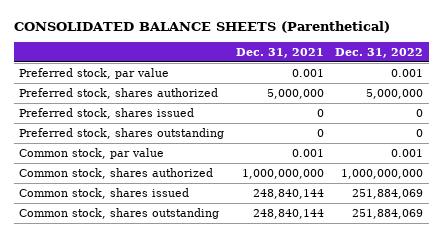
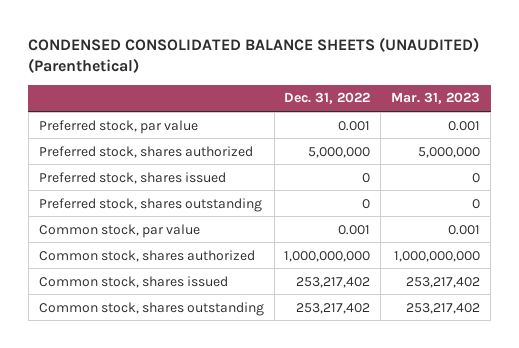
[13,20,390,33] CONSOLIDATED BALANCE SHEETS (Parenthetical) -> [28,36,480,74] CONDENSED CONSOLIDATED BALANCE SHEETS (UNAUDITED) (Parenthetical)
[235,47,324,58] Dec. 31, 2021 -> none
none -> [391,92,481,105] Mar. 31, 2023
[352,188,424,199] 251,884,069 -> [296,276,371,288] 253,217,402
[352,208,424,219] 251,884,069 -> [296,302,371,314] 253,217,402

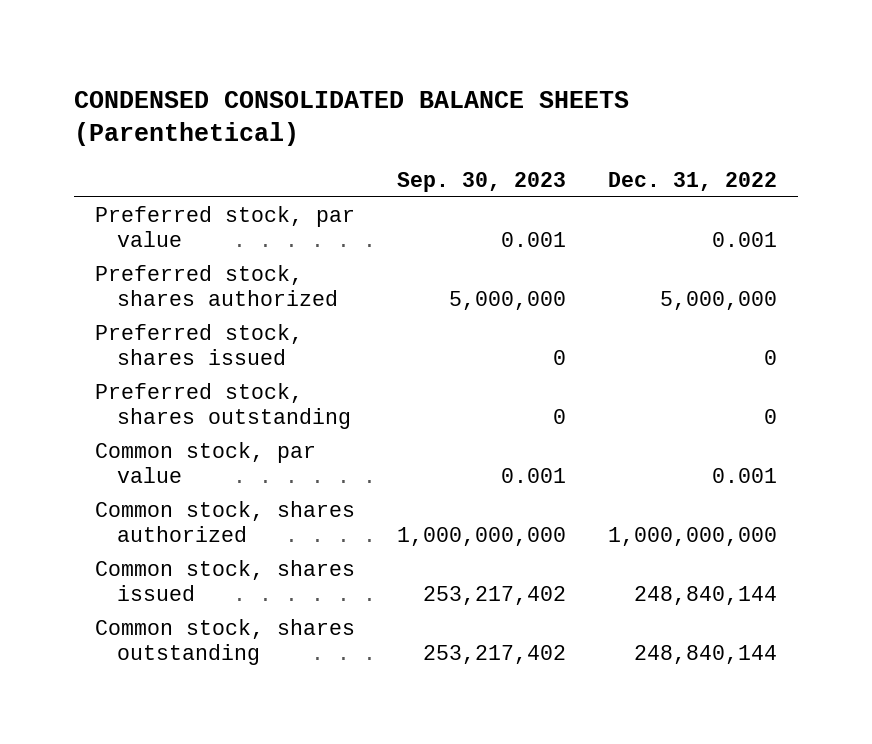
[28,36,480,74] CONDENSED CONSOLIDATED BALANCE SHEETS (UNAUDITED) (Parenthetical) -> [74,90,630,147] CONDENSED CONSOLIDATED BALANCE SHEETS (Parenthetical)
[391,92,481,105] Mar. 31, 2023 -> none
none -> [397,171,567,192] Sep. 30, 2023
[296,276,371,288] 253,217,402 -> [633,586,777,606] 248,840,144
[296,302,371,314] 253,217,402 -> [633,645,777,665] 248,840,144

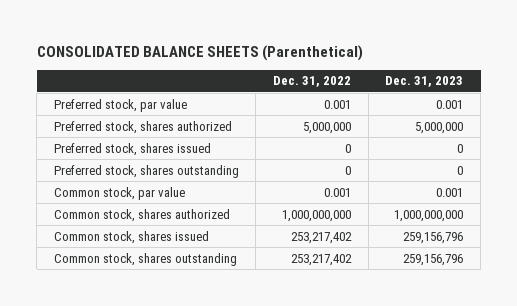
[74,90,630,147] CONDENSED CONSOLIDATED BALANCE SHEETS (Parenthetical) -> [36,44,363,61] CONSOLIDATED BALANCE SHEETS (Parenthetical)
[397,171,567,192] Sep. 30, 2023 -> none
none -> [385,76,464,88] Dec. 31, 2023
[633,586,777,606] 248,840,144 -> [291,231,353,244] 253,217,402
[633,645,777,665] 248,840,144 -> [291,253,353,266] 253,217,402

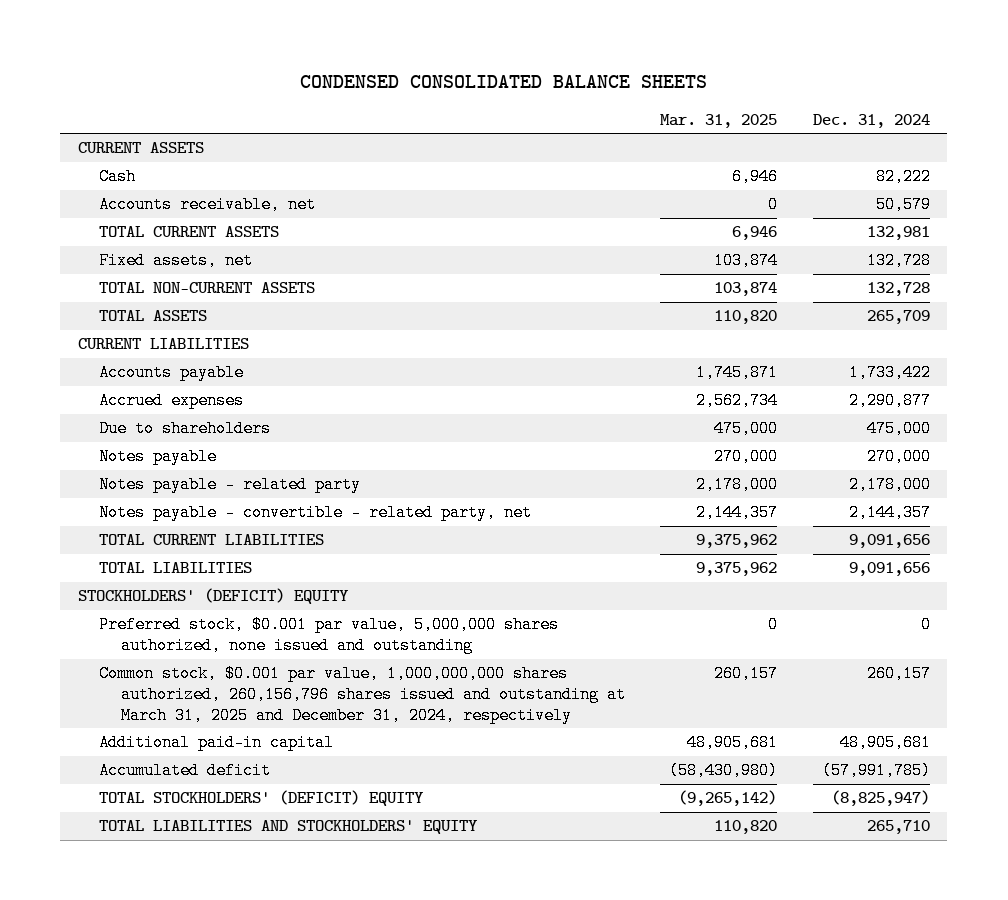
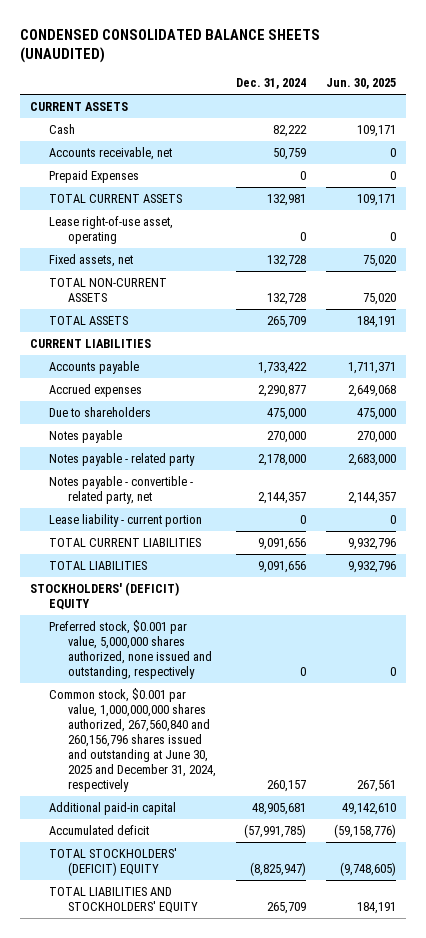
[299,74,707,88] CONDENSED CONSOLIDATED BALANCE SHEETS -> [20,28,321,64] CONDENSED CONSOLIDATED BALANCE SHEETS (UNAUDITED)
[660,113,778,128] Mar. 31, 2025 -> none
none -> [326,78,397,90] Jun. 30, 2025
[875,196,931,214] 50,579 -> [273,147,307,160] 50,759
none -> [49,169,140,183] Prepaid Expenses
none -> [49,215,174,244] Lease right-of-use asset, operating
none -> [49,513,203,527] Lease liability - current portion
[99,616,560,655] Preferred stock, $0.001 par value, 5,000,000 shares authorized, none issued and outstanding -> [49,619,212,679] Preferred stock, $0.001 par value, 5,000,000 shares authorized, none issued and outstanding, respectively
[99,665,626,724] Common stock, $0.001 par value, 1,000,000,000 shares authorized, 260,156,796 shares issued and outstanding at March 31, 2025 and December 31, 2024, respectively -> [49,687,216,792] Common stock, $0.001 par value, 1,000,000,000 shares authorized, 267,560,840 and 260,156,796 shares issued and outstanding at June 30, 2025 and December 31, 2024, respectively
[866,820,930,835] 265,710 -> [267,901,307,914] 265,709

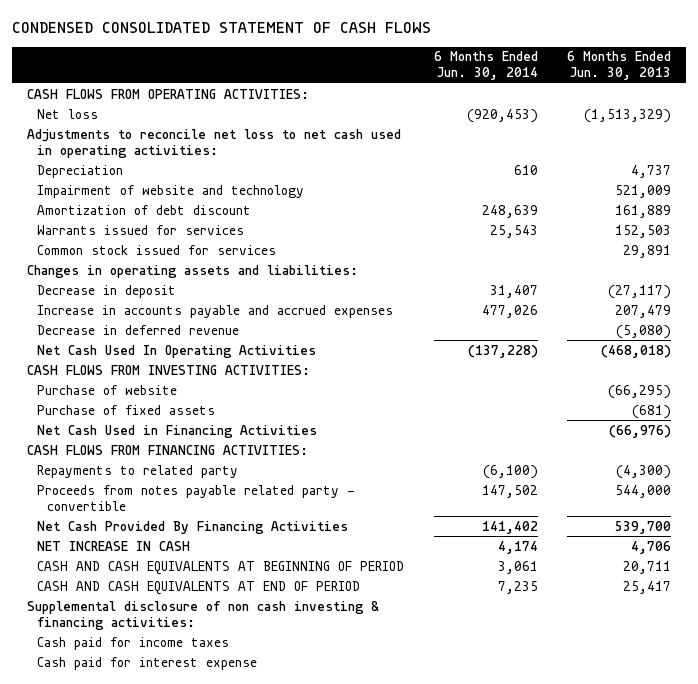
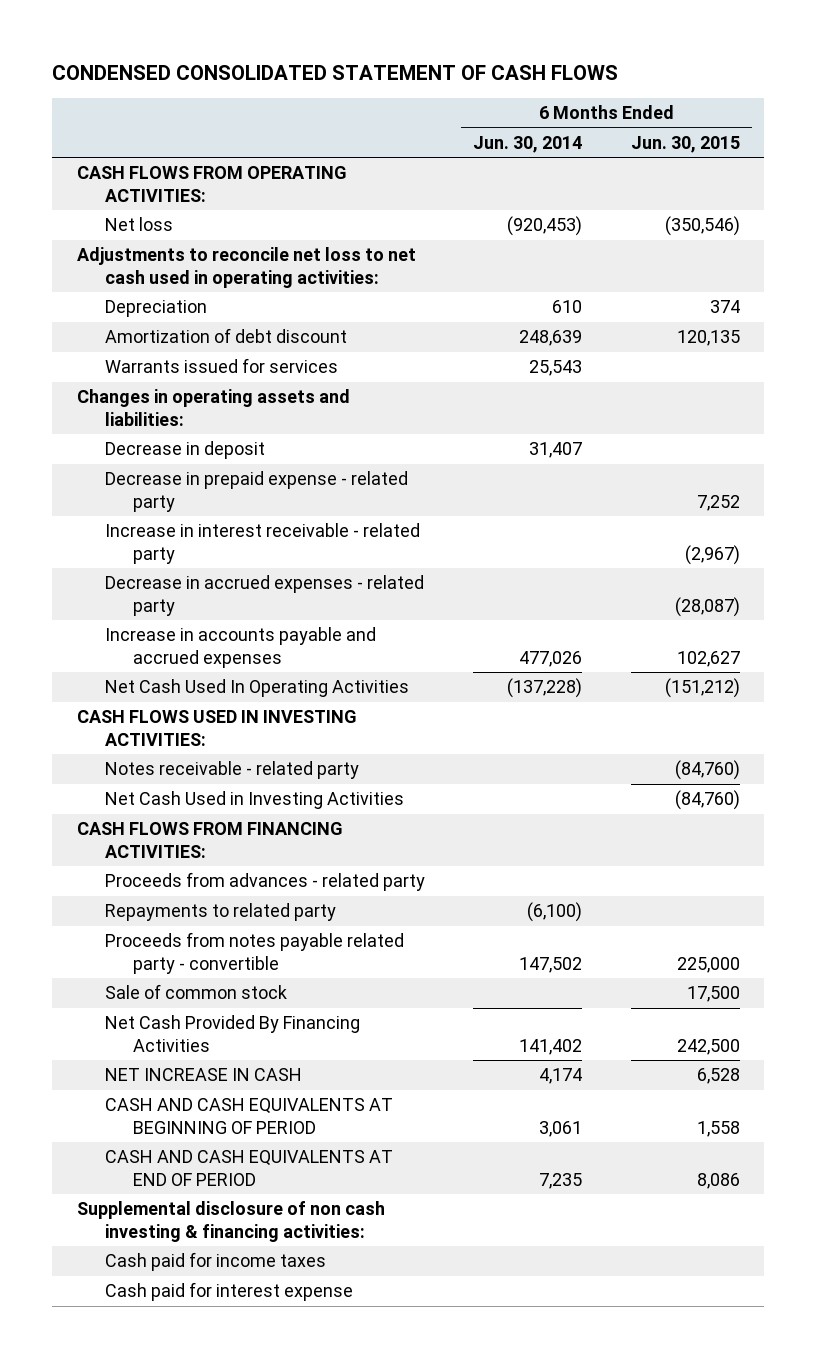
[566,51,671,81] 6 Months Ended Jun. 30, 2013 -> none
none -> [630,135,740,153] Jun. 30, 2015
[37,184,305,198] Impairment of website and technology -> none
[37,244,277,255] Common stock issued for services -> none
none -> [104,471,408,512] Decrease in prepaid expense - related party
none -> [104,523,420,564] Increase in interest receivable - related party
none -> [104,575,424,616] Decrease in accrued expenses - related party
[37,324,240,335] Decrease in deferred revenue -> none
[37,384,178,395] Purchase of website -> none
[37,404,216,415] Purchase of fixed assets -> none
[27,364,311,375] CASH FLOWS FROM INVESTING ACTIVITIES: -> [76,710,357,746] CASH FLOWS USED IN INVESTING ACTIVITIES:
none -> [104,761,359,780] Notes receivable - related party
[37,424,318,438] Net Cash Used in Financing Activities -> [104,791,404,810] Net Cash Used in Investing Activities
none -> [104,872,425,892] Proceeds from advances - related party
none -> [104,984,287,1000] Sale of common stock

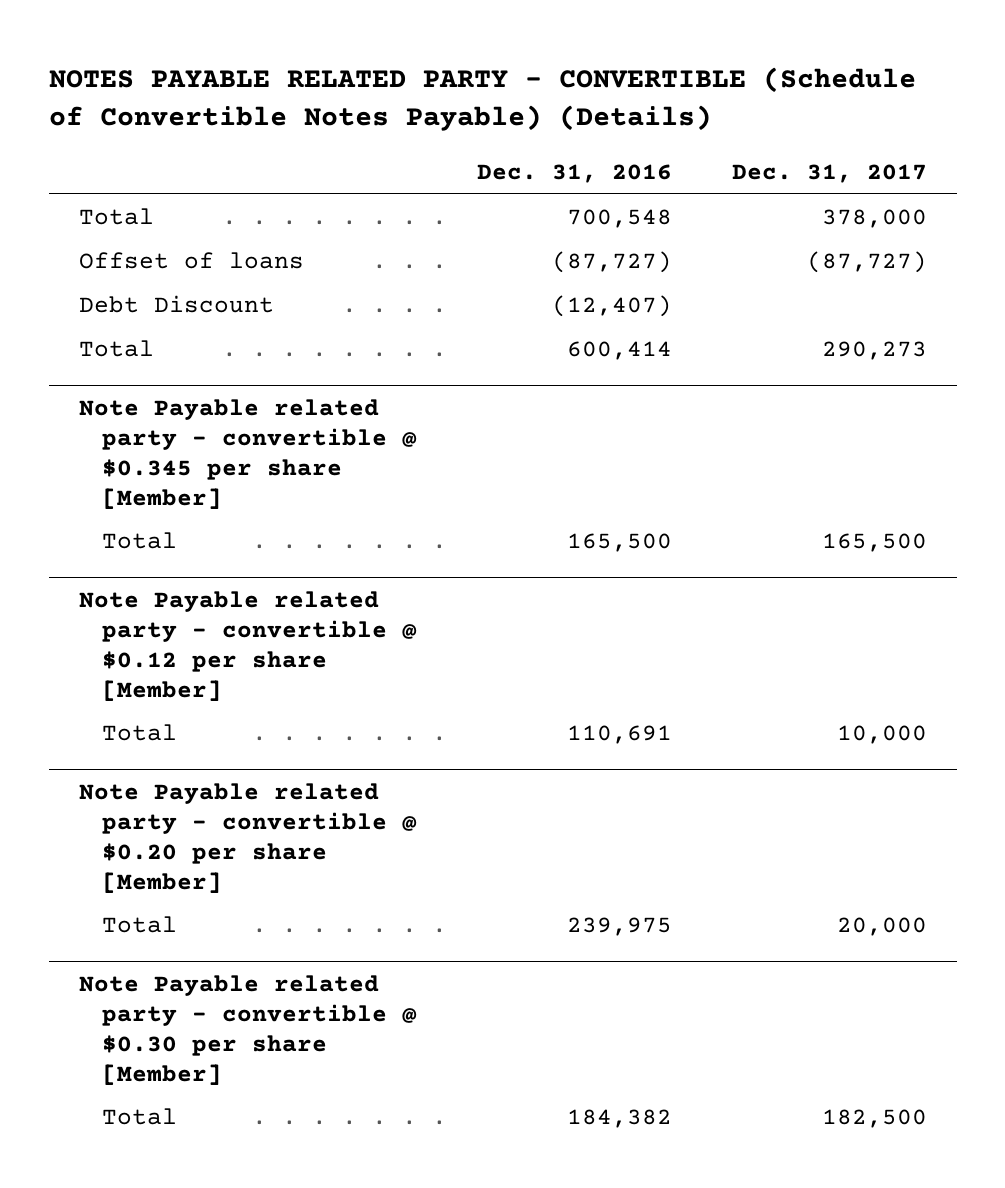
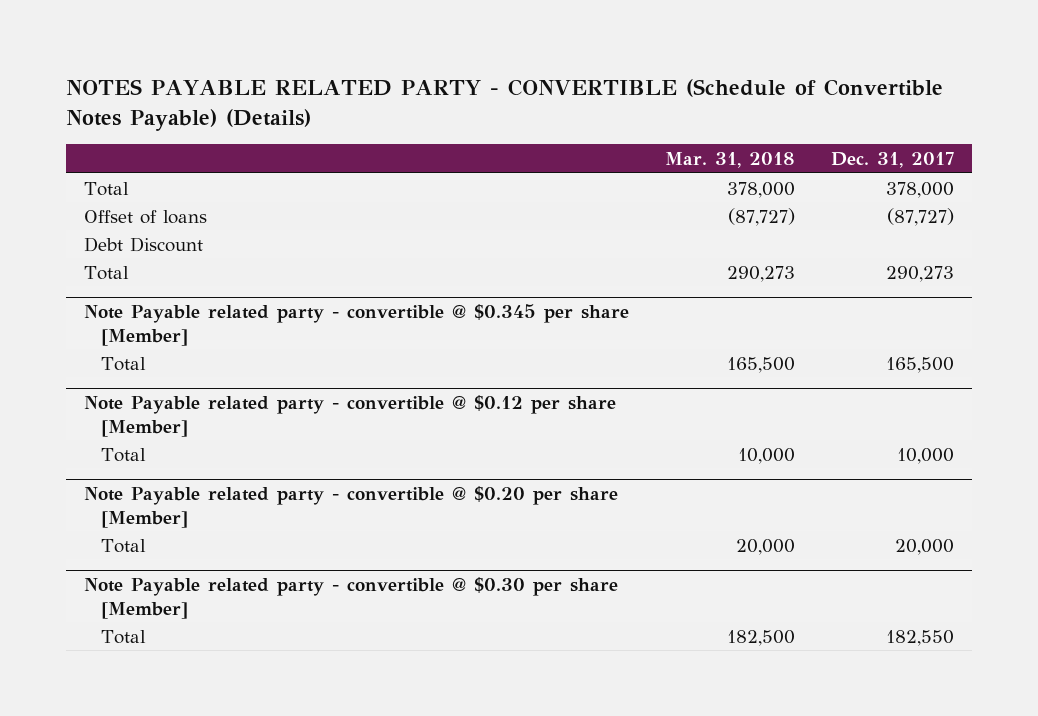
[476,163,672,183] Dec. 31, 2016 -> none
none -> [664,152,795,169] Mar. 31, 2018
[821,1108,927,1128] 182,500 -> [885,629,954,646] 182,550

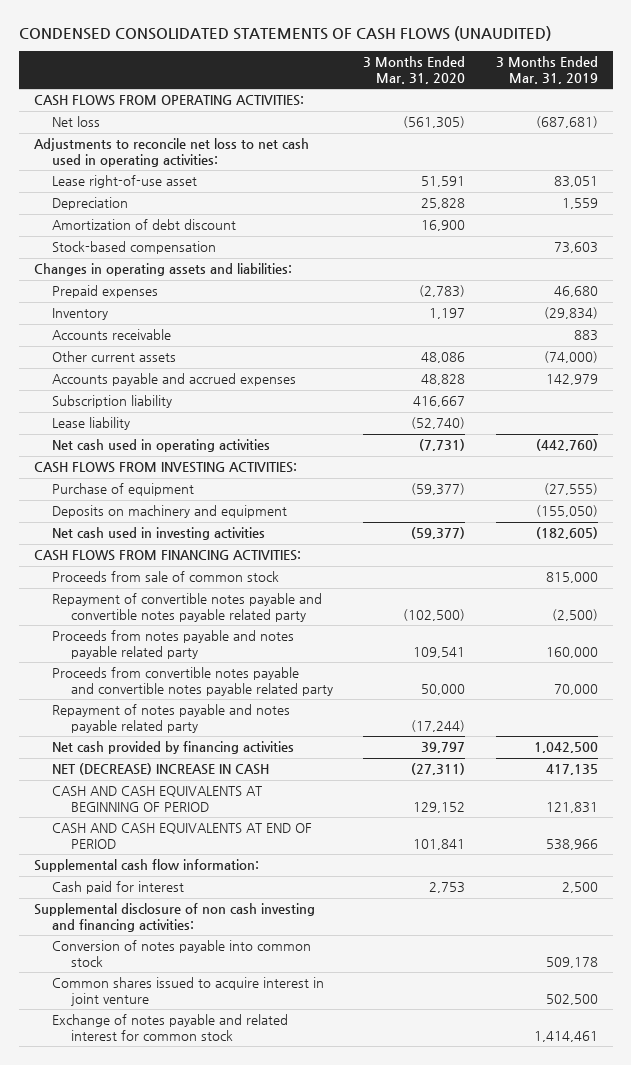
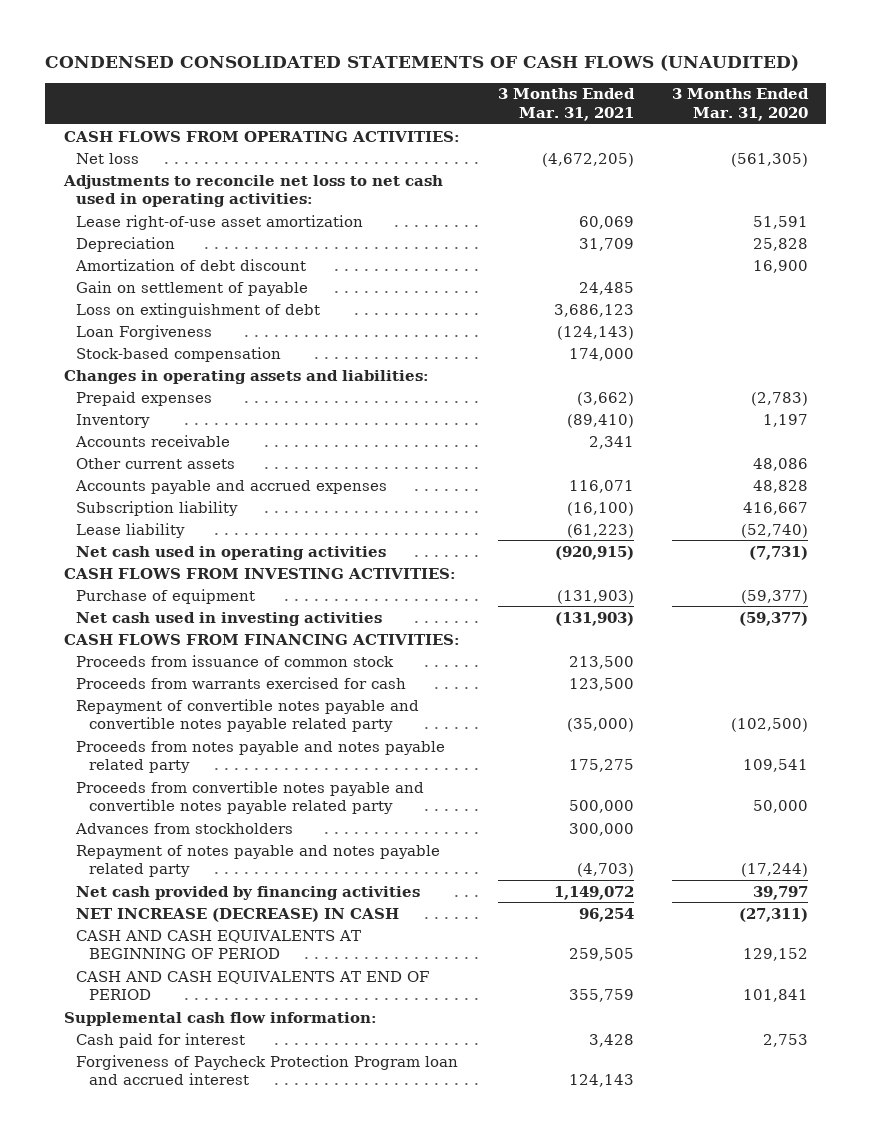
[495,56,598,84] 3 Months Ended Mar. 31, 2019 -> none
none -> [497,88,635,121] 3 Months Ended Mar. 31, 2021
[52,175,198,189] Lease right-of-use asset -> [76,214,364,230] Lease right-of-use asset amortization
none -> [76,280,309,296] Gain on settlement of payable
none -> [76,302,321,318] Loss on extinguishment of debt
none -> [76,324,213,340] Loan Forgiveness
[52,505,288,519] Deposits on machinery and equipment -> none
[52,571,280,583] Proceeds from sale of common stock -> [76,654,395,667] Proceeds from issuance of common stock
none -> [76,676,407,689] Proceeds from warrants exercised for cash
none -> [75,822,294,834] Advances from stockholders
[52,763,270,776] NET (DECREASE) INCREASE IN CASH -> [76,907,400,922] NET INCREASE (DECREASE) IN CASH
[33,903,315,933] Supplemental disclosure of non cash investing and financing activities: -> none
[52,940,312,968] Conversion of notes payable into common stock -> none
[52,977,325,1007] Common shares issued to acquire interest in joint venture -> none
[52,1014,289,1042] Exchange of notes payable and related interest for common stock -> none
none -> [76,1054,459,1086] Forgiveness of Paycheck Protection Program loan and accrued interest

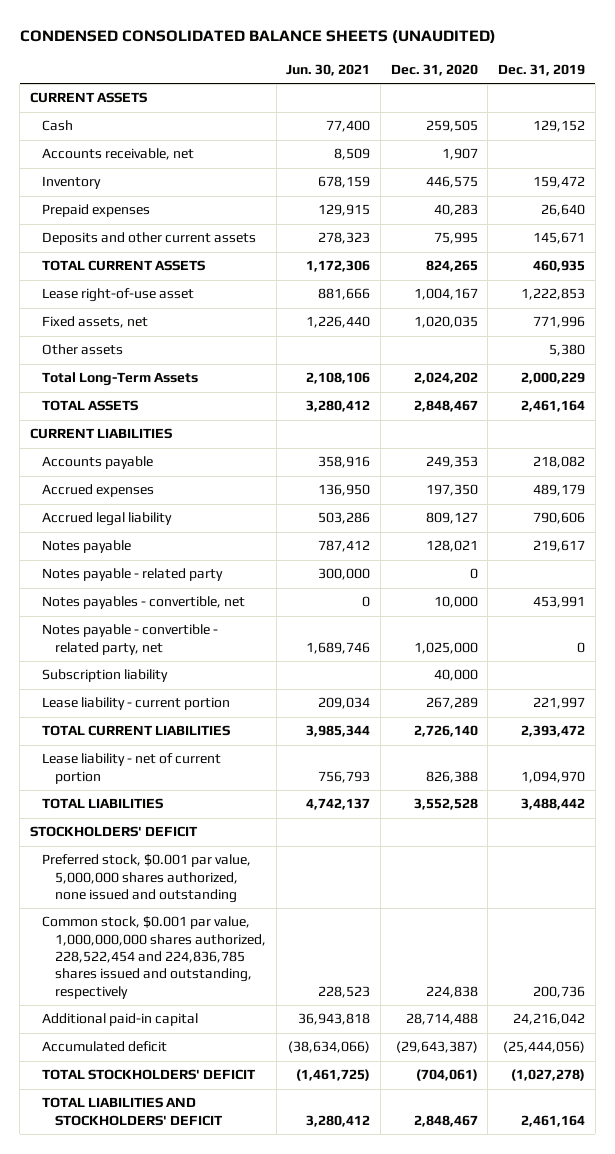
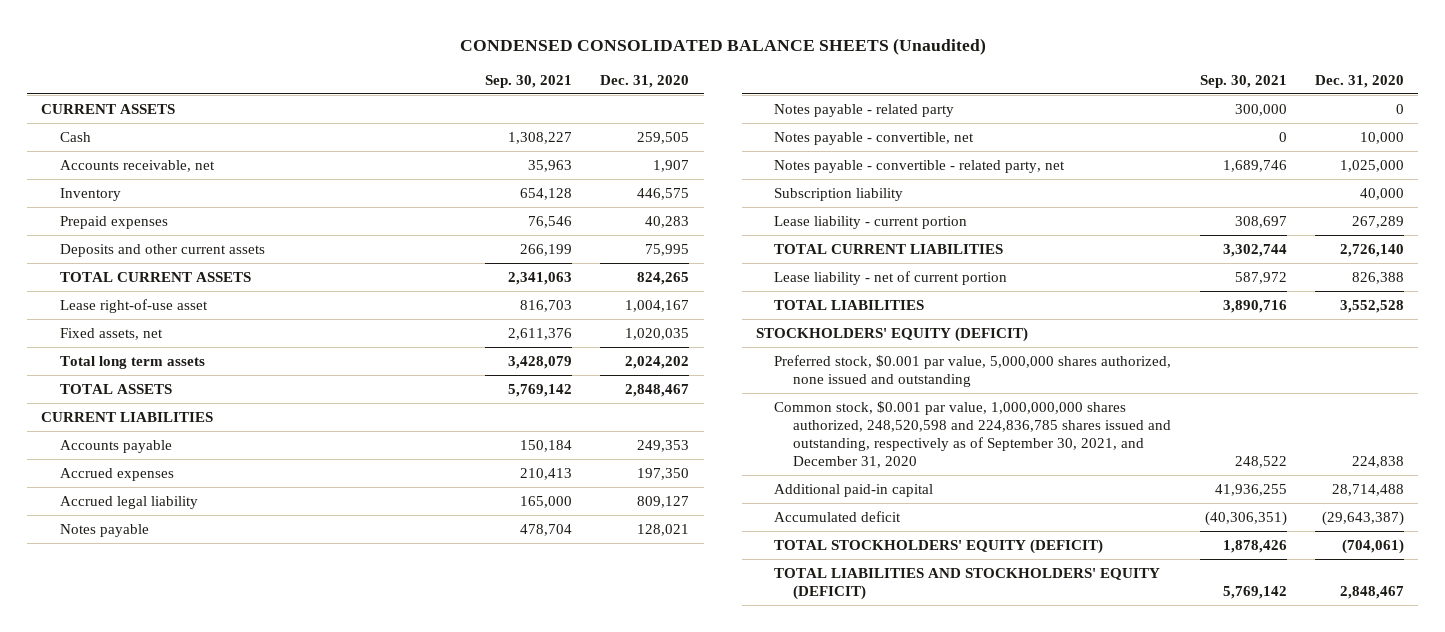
[19,30,496,45] CONDENSED CONSOLIDATED BALANCE SHEETS (UNAUDITED) -> [459,37,986,55] CONDENSED CONSOLIDATED BALANCE SHEETS (Unaudited)
[286,63,371,76] Jun. 30, 2021 -> none
[498,63,586,76] Dec. 31, 2019 -> none
none -> [485,74,573,88] Sep. 30, 2021
[42,344,124,356] Other assets -> none
[42,372,199,387] Total Long-Term Assets -> [59,355,205,369] Total long term assets
[42,596,246,610] Notes payables - convertible, net -> [774,131,975,145] Notes payable - convertible, net
[29,826,198,838] STOCKHOLDERS' DEFICIT -> [755,326,1028,342] STOCKHOLDERS' EQUITY (DEFICIT)
[42,916,267,999] Common stock, $0.001 par value, 1,000,000,000 shares authorized, 228,522,454 and 224,836,785 shares issued and outstanding, respectively -> [774,400,1172,468] Common stock, $0.001 par value, 1,000,000,000 shares authorized, 248,520,598 and 224,836,785 shares issued and outstanding, respectively as of September 30, 2021, and December 31, 2020
[42,1069,257,1081] TOTAL STOCKHOLDERS' DEFICIT -> [774,538,1104,554] TOTAL STOCKHOLDERS' EQUITY (DEFICIT)
[42,1097,224,1126] TOTAL LIABILITIES AND STOCKHOLDERS' DEFICIT -> [774,567,1161,600] TOTAL LIABILITIES AND STOCKHOLDERS' EQUITY (DEFICIT)

